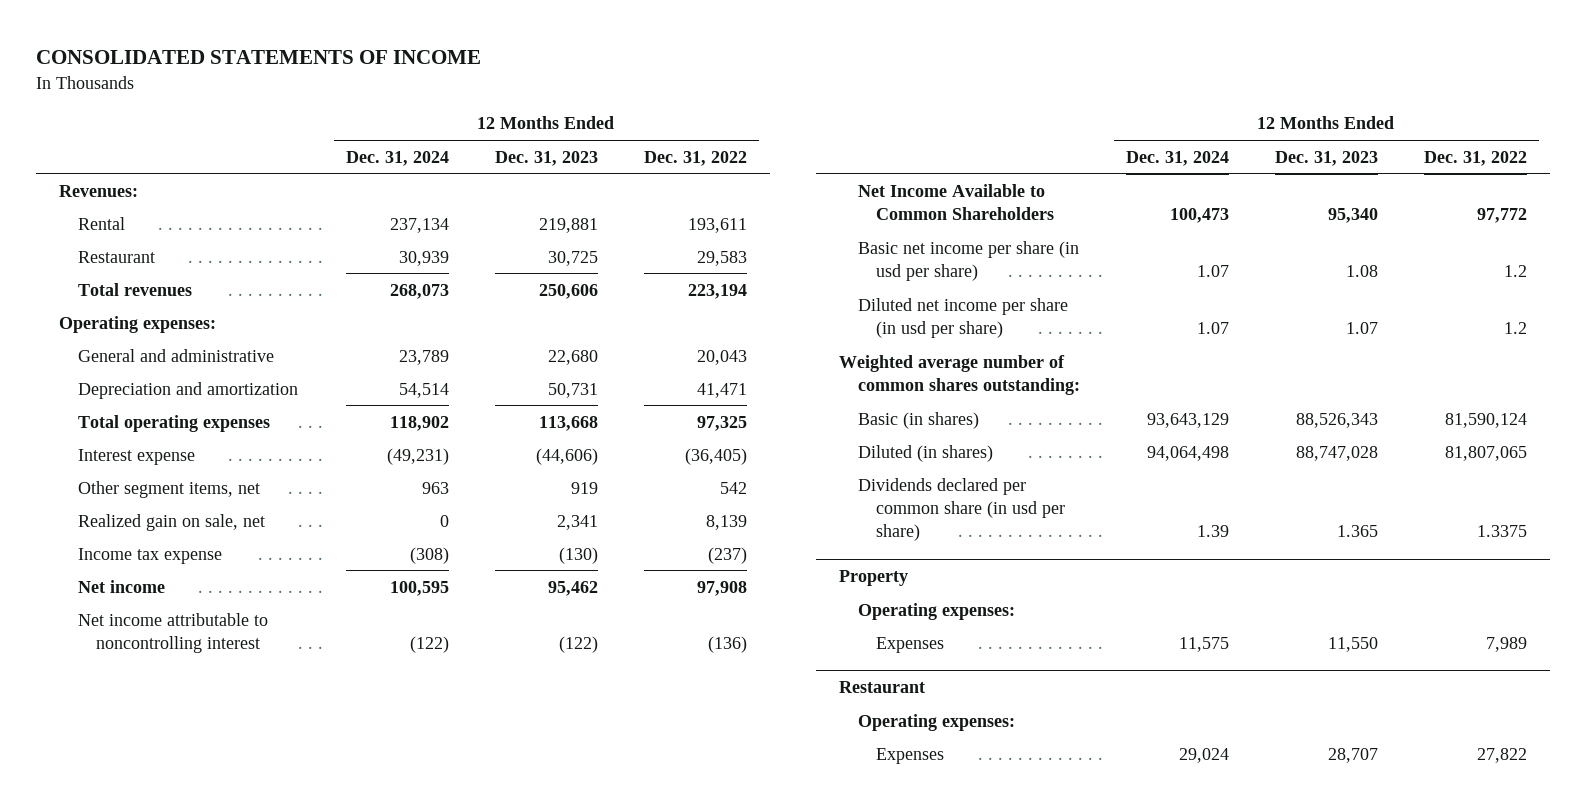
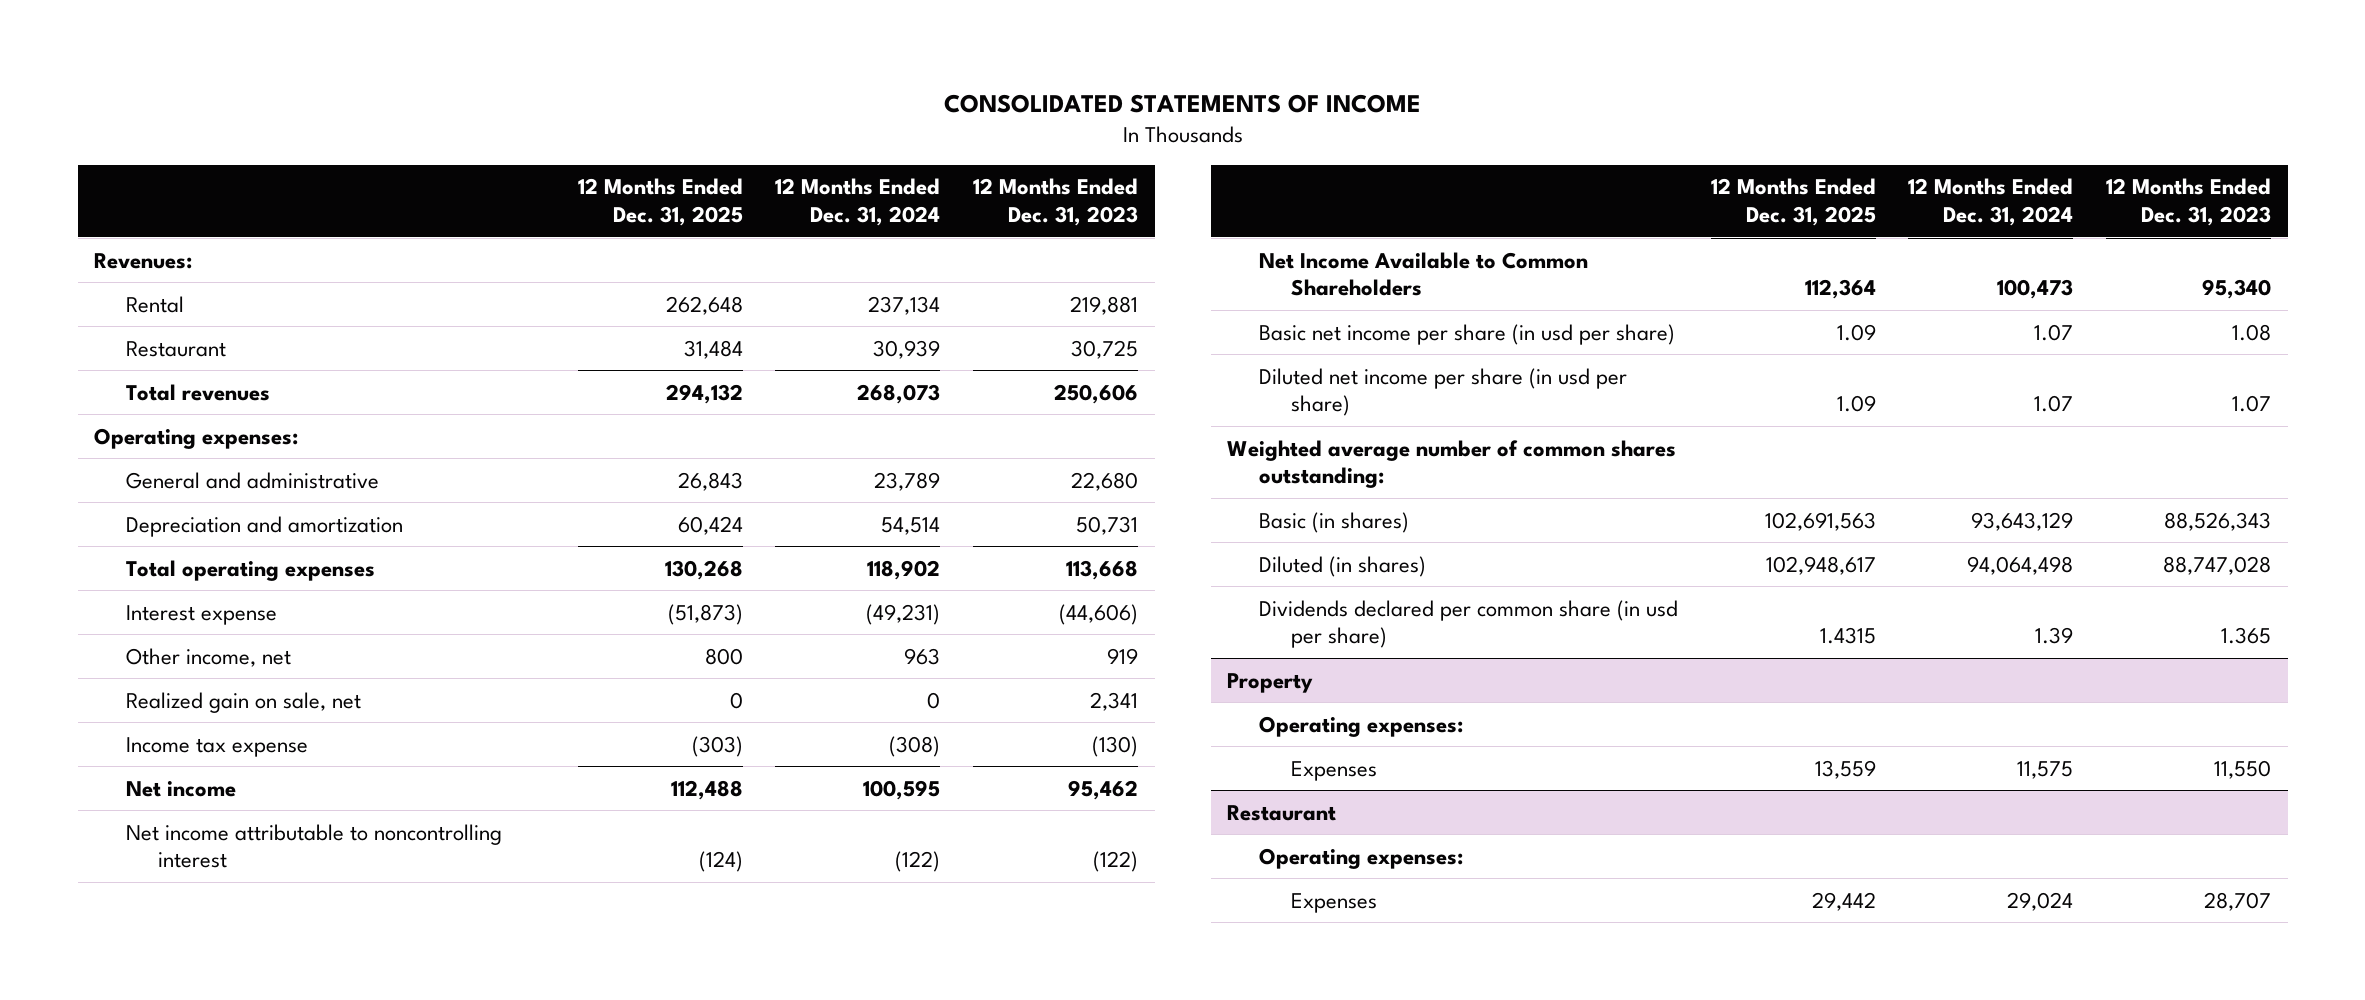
[644,150,748,166] Dec. 31, 2022 -> none
none -> [577,178,743,227] 12 Months Ended Dec. 31, 2025
[77,480,260,498] Other segment items, net -> [125,647,291,667] Other income, net

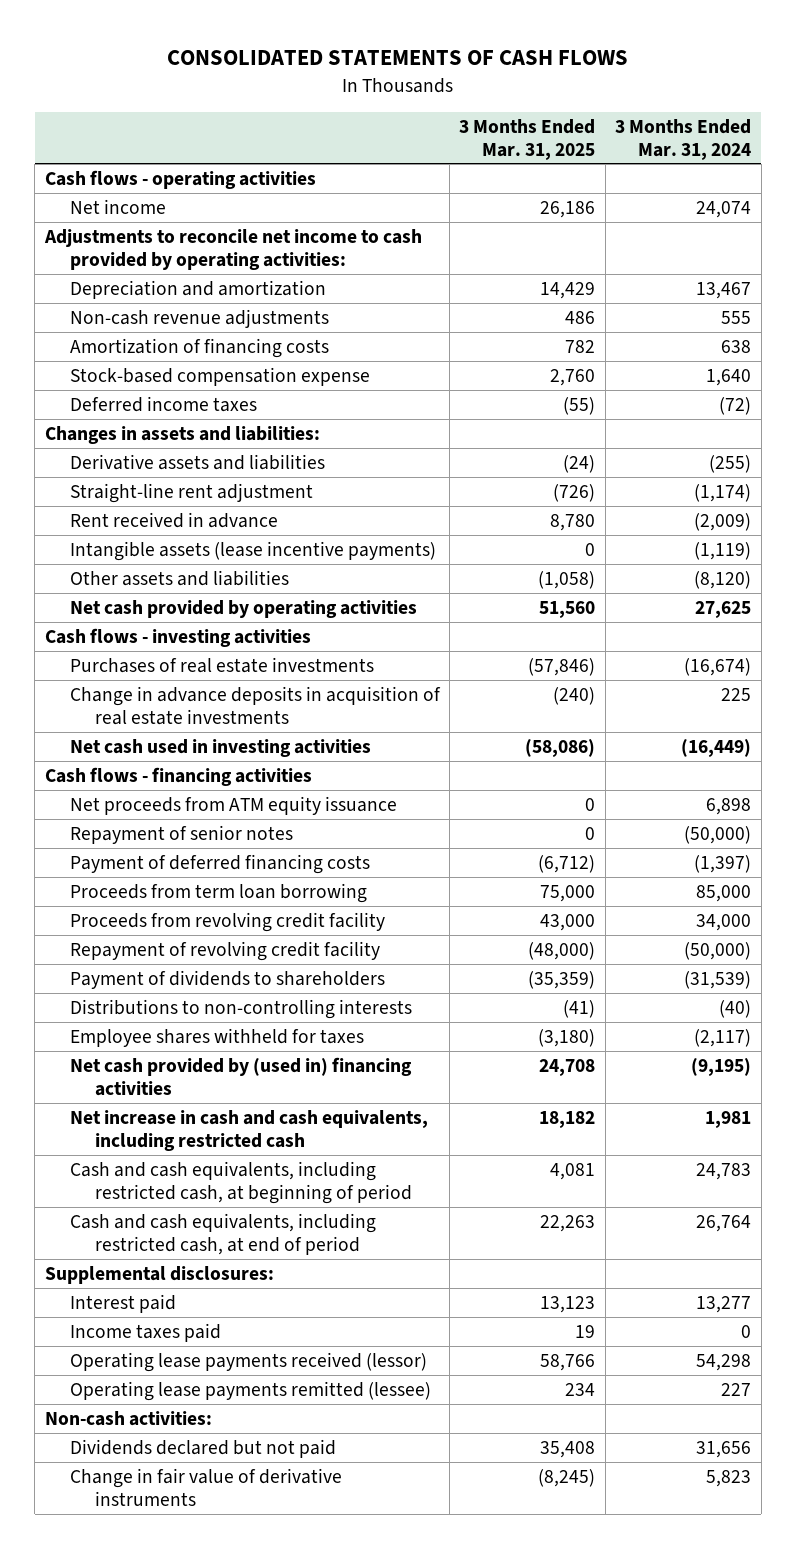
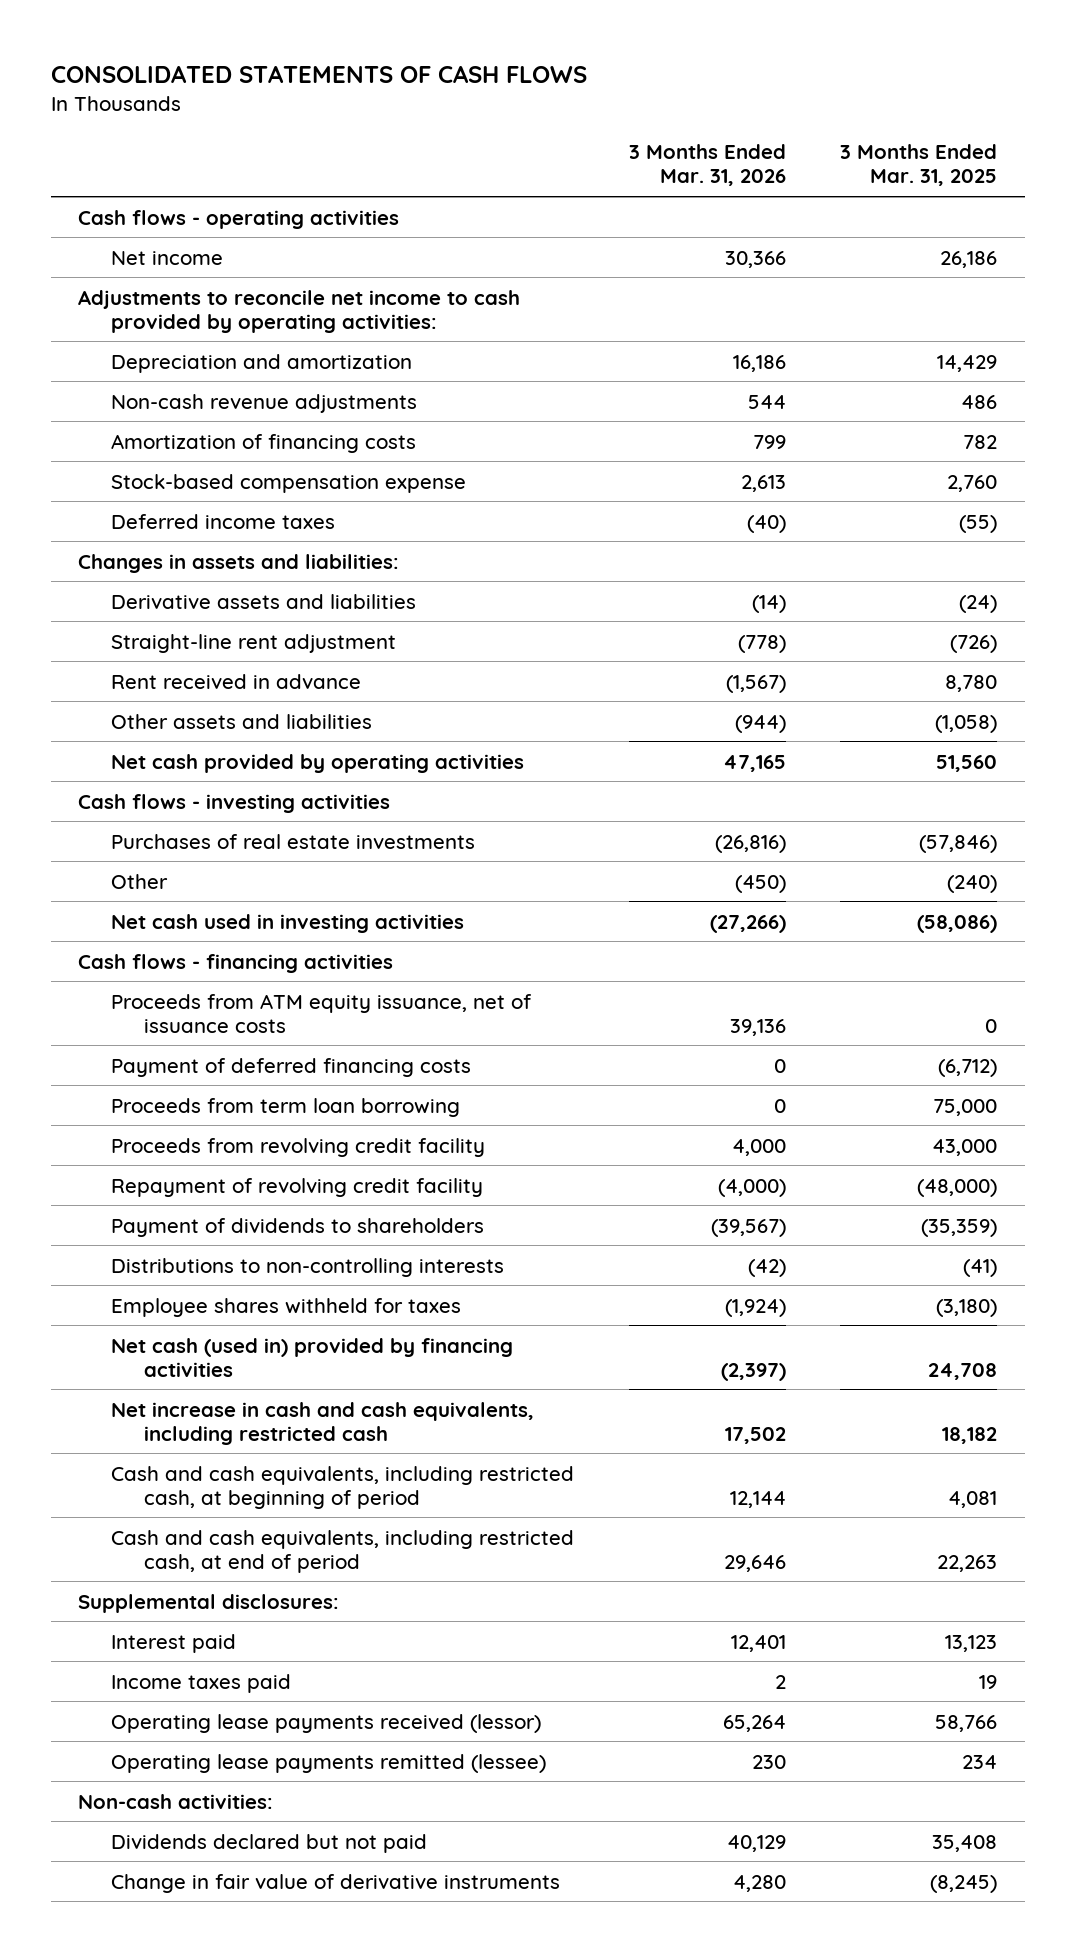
[615,118,752,160] 3 Months Ended Mar. 31, 2024 -> none
none -> [628,144,786,187] 3 Months Ended Mar. 31, 2026
[69,540,436,561] Intangible assets (lease incentive payments) -> none
[69,685,441,725] Change in advance deposits in acquisition of real estate investments -> none
none -> [111,873,169,889] Other
[69,824,293,844] Repayment of senior notes -> none
[69,795,397,815] Net proceeds from ATM equity issuance -> [111,993,533,1033] Proceeds from ATM equity issuance, net of issuance costs
[69,1056,412,1096] Net cash provided by (used in) financing activities -> [111,1337,514,1377] Net cash (used in) provided by financing activities

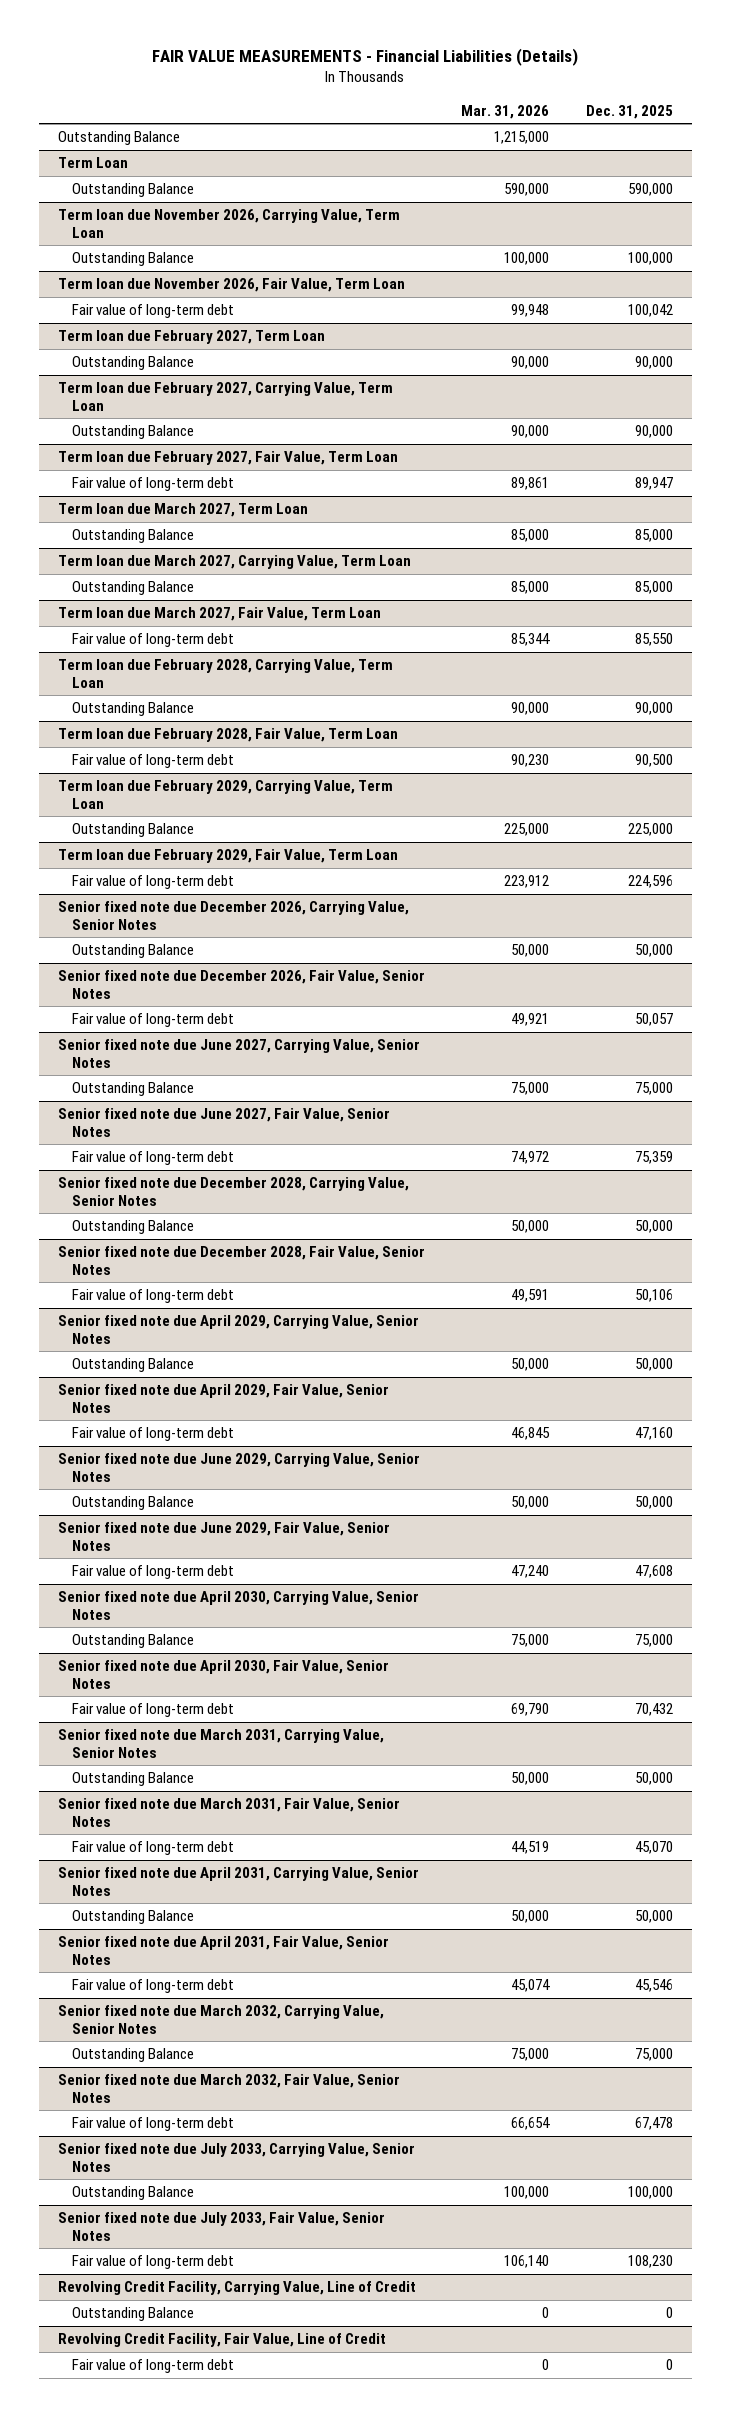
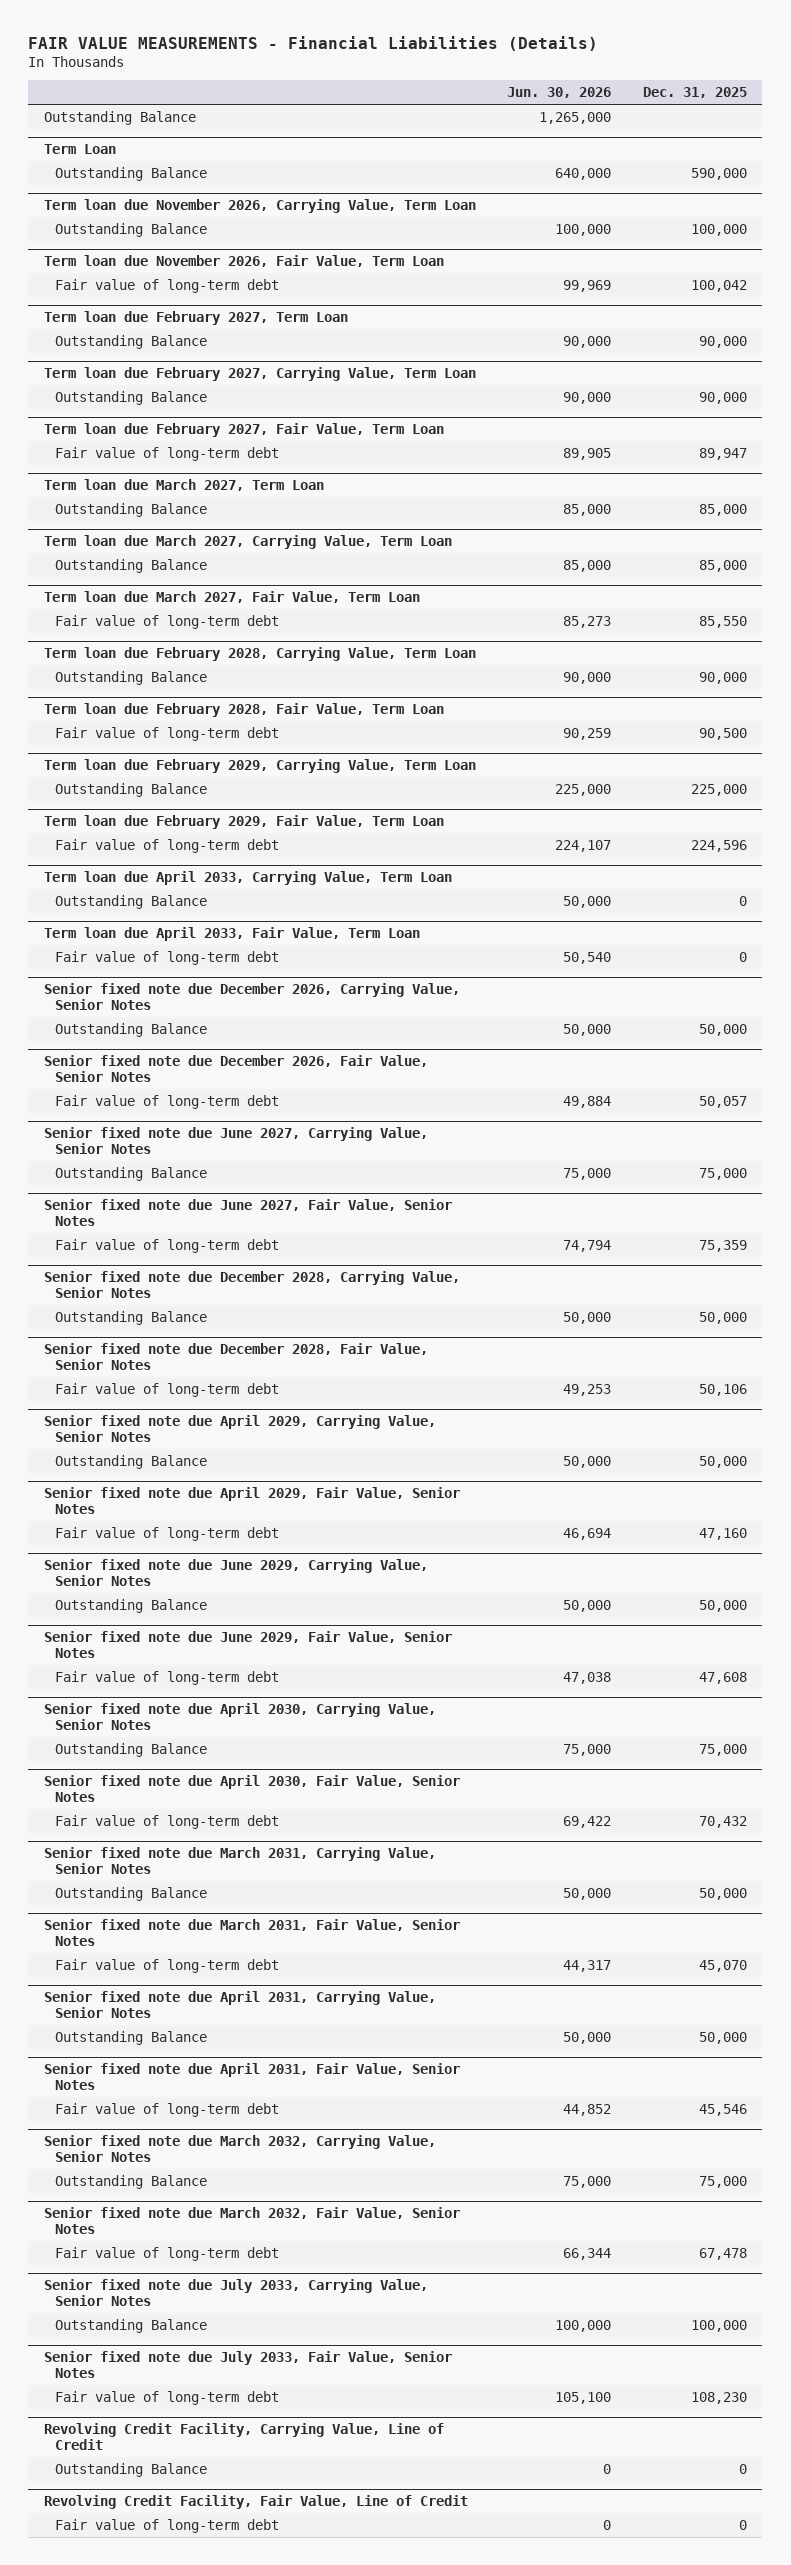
[461,104,550,119] Mar. 31, 2026 -> none
none -> [507,87,612,99] Jun. 30, 2026
none -> [44,870,453,885] Term loan due April 2033, Carrying Value, Term Loan
none -> [54,894,207,909] Outstanding Balance
none -> [44,926,421,941] Term loan due April 2033, Fair Value, Term Loan
none -> [54,950,279,965] Fair value of long-term debt

